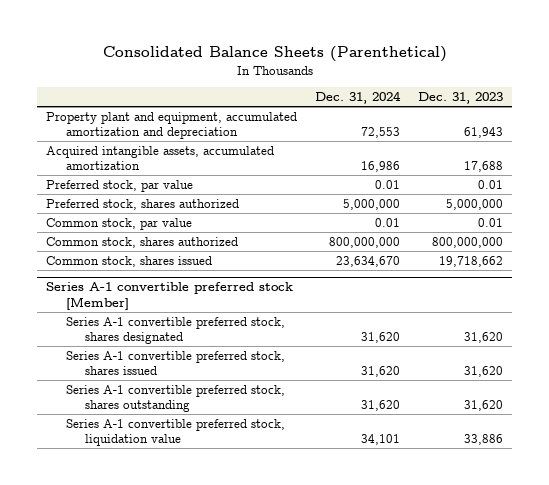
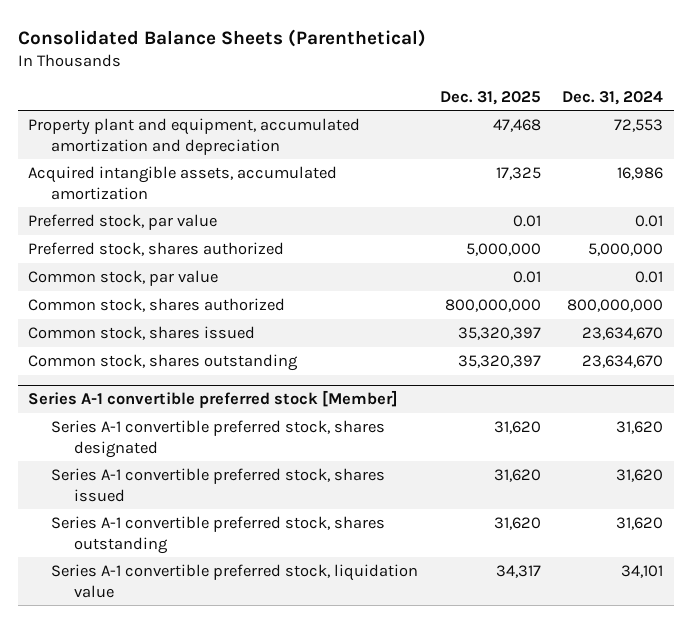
[418,92,504,105] Dec. 31, 2023 -> none
none -> [439,90,541,105] Dec. 31, 2025
none -> [28,354,299,372] Common stock, shares outstanding

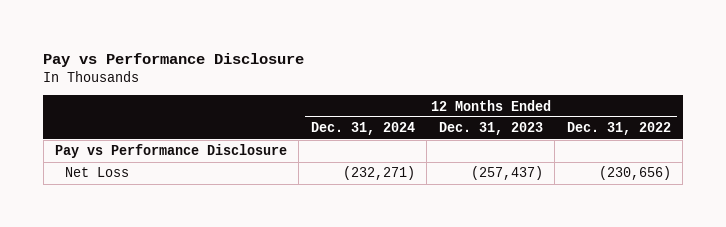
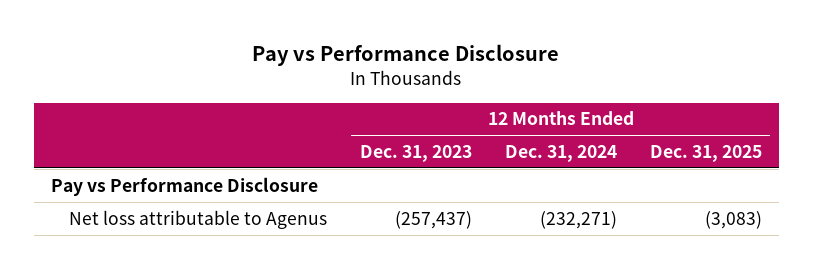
[566,122,671,136] Dec. 31, 2022 -> none
none -> [650,144,763,162] Dec. 31, 2025
[64,167,129,178] Net Loss -> [68,209,327,229] Net loss attributable to Agenus

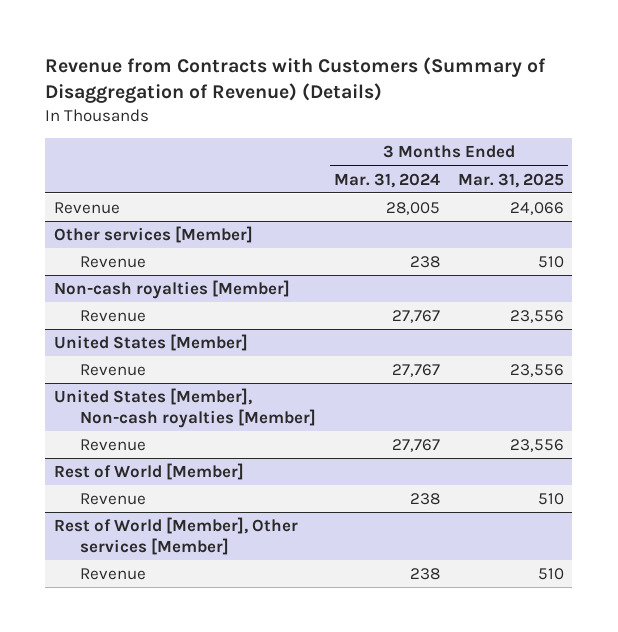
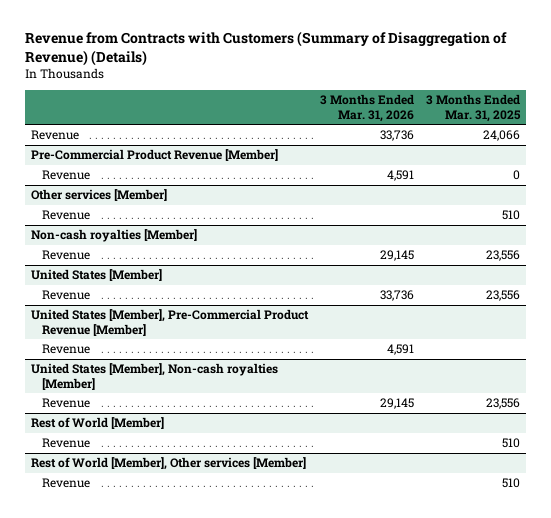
[334,172,441,188] Mar. 31, 2024 -> none
none -> [320,94,415,122] 3 Months Ended Mar. 31, 2026
none -> [30,149,278,162] Pre-Commercial Product Revenue [Member]
none -> [41,170,90,181] Revenue
none -> [30,309,309,336] United States [Member], Pre-Commercial Product Revenue [Member]
none -> [41,344,90,355] Revenue

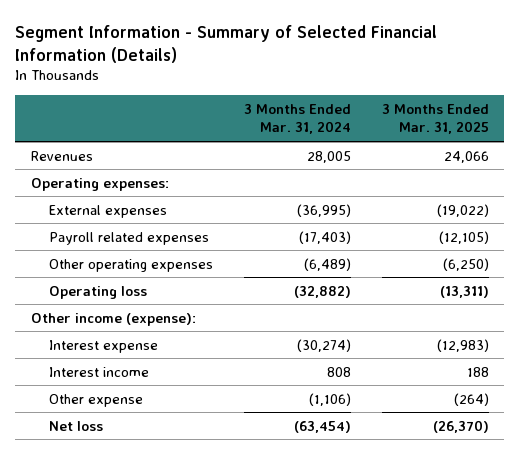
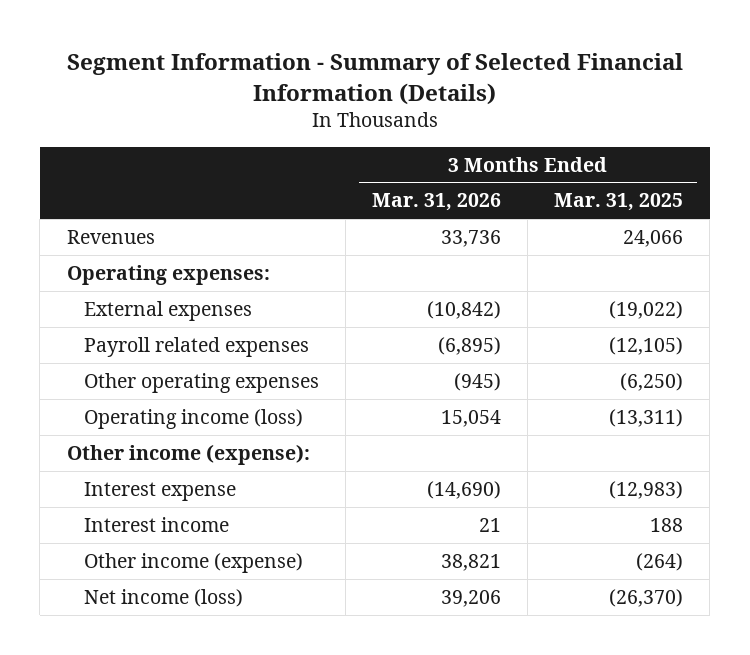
[243,103,351,135] 3 Months Ended Mar. 31, 2024 -> none
none -> [372,193,502,212] Mar. 31, 2026
[49,285,148,299] Operating loss -> [84,408,304,429] Operating income (loss)
[49,393,144,407] Other expense -> [84,552,304,573] Other income (expense)
[49,420,104,431] Net loss -> [84,588,244,607] Net income (loss)

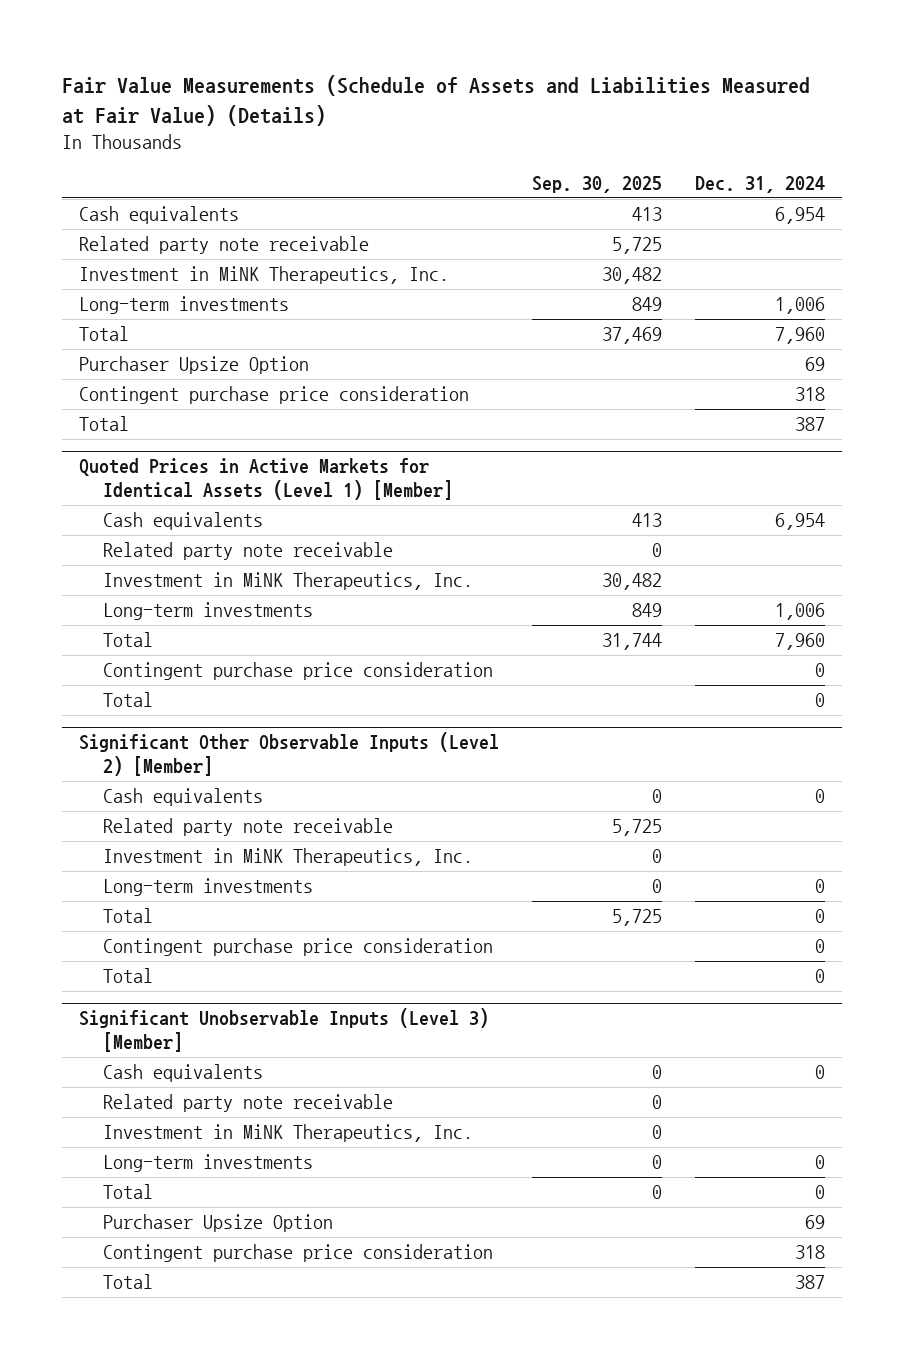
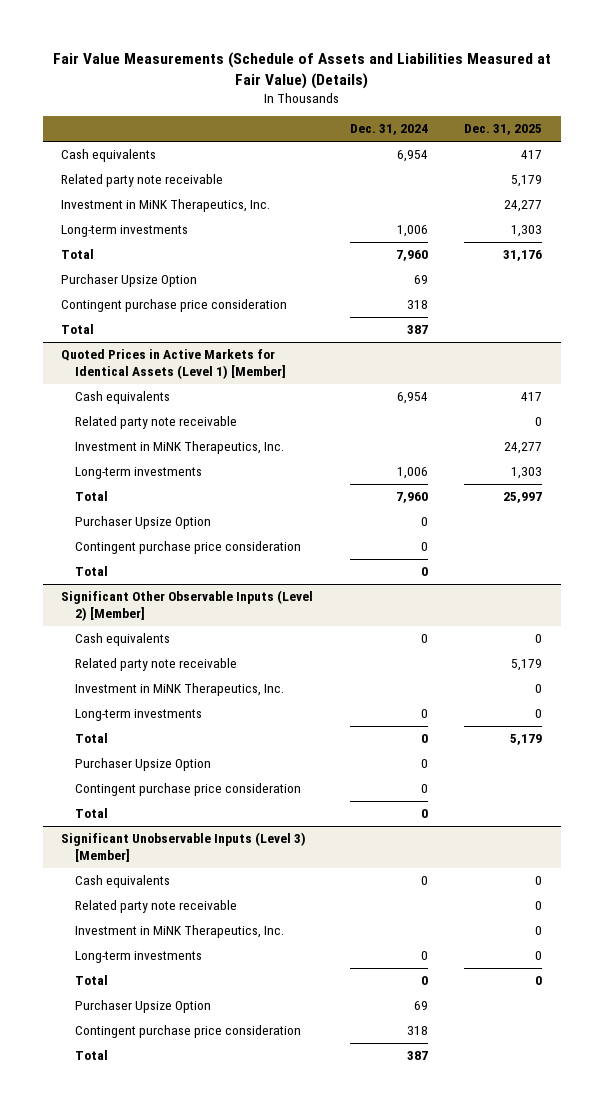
[531,175,662,193] Sep. 30, 2025 -> none
none -> [464,124,543,136] Dec. 31, 2025
none -> [75,516,212,530] Purchaser Upsize Option
none -> [75,758,212,772] Purchaser Upsize Option

